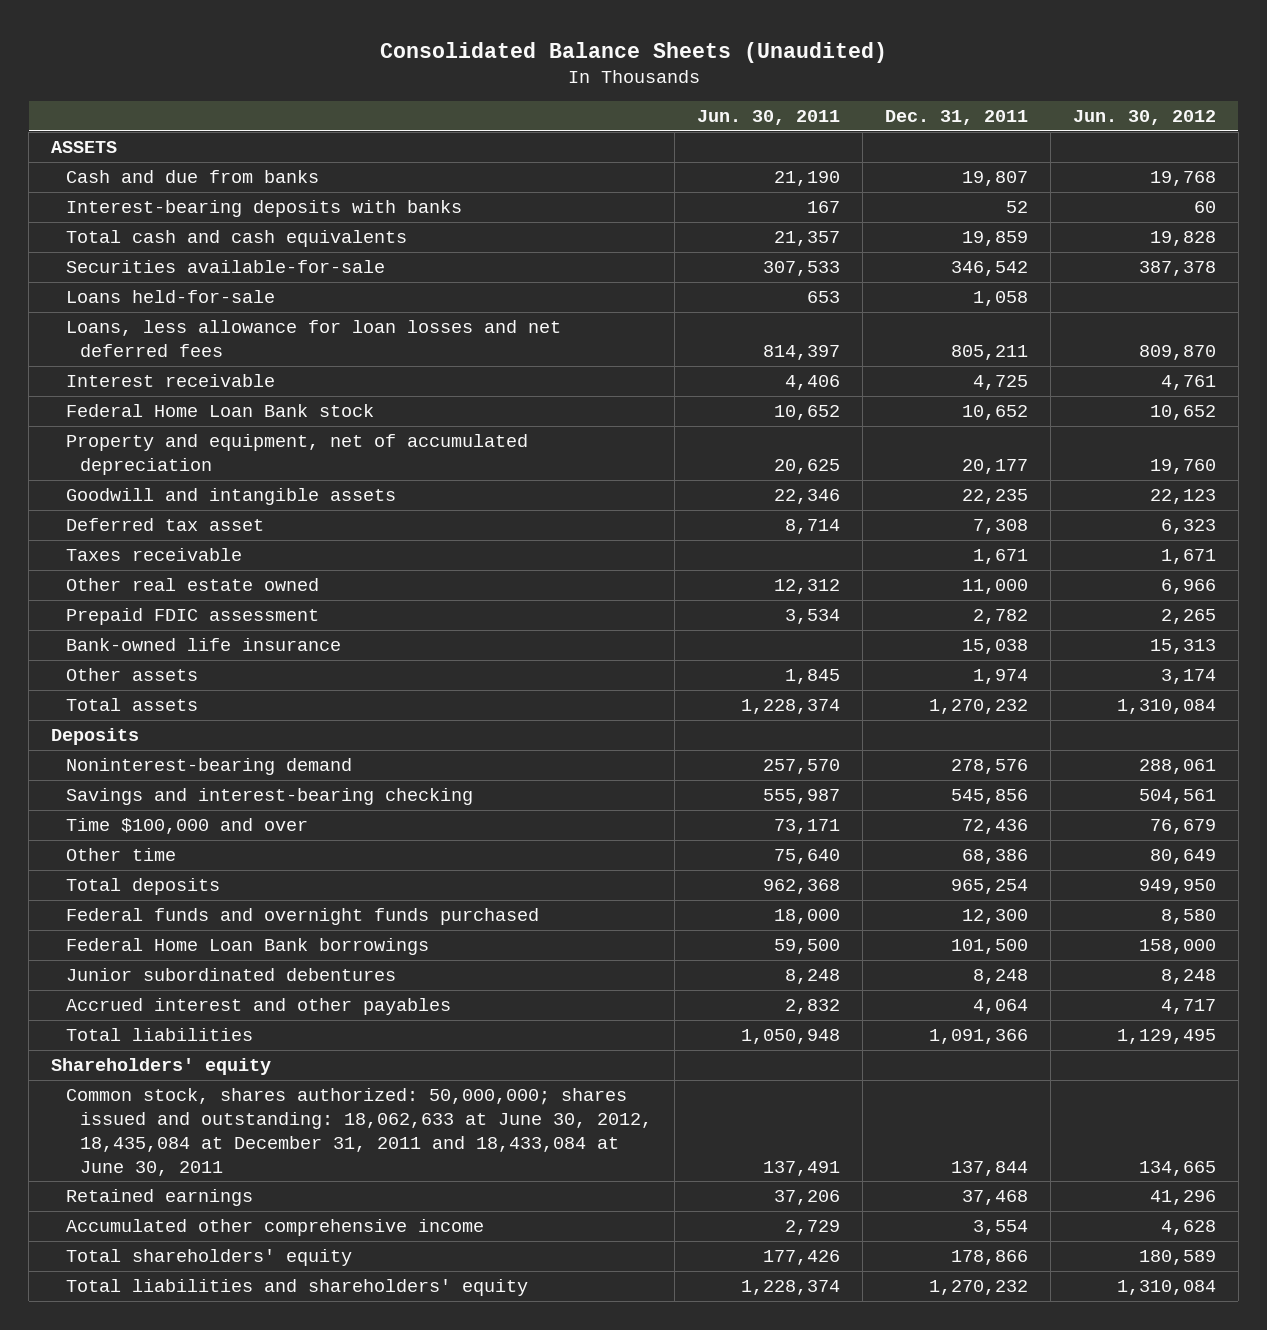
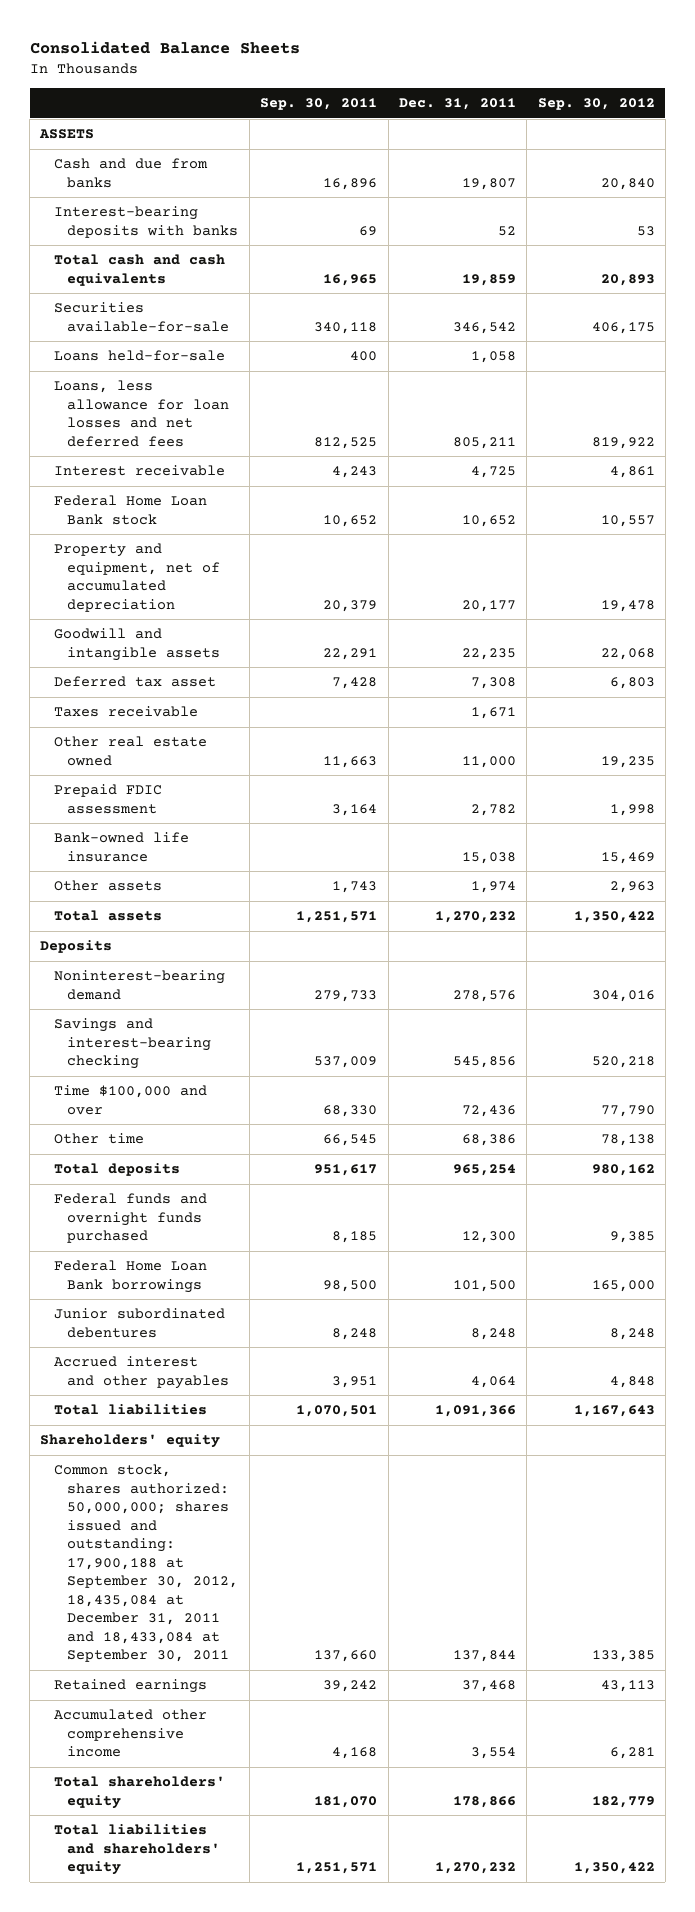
[379,41,887,63] Consolidated Balance Sheets (Unaudited) -> [29,40,300,54] Consolidated Balance Sheets
[696,110,840,126] Jun. 30, 2011 -> none
[1072,110,1216,126] Jun. 30, 2012 -> none
none -> [260,98,378,111] Sep. 30, 2011
none -> [537,98,655,111] Sep. 30, 2012
[65,1087,652,1176] Common stock, shares authorized: 50,000,000; shares issued and outstanding: 18,062,633 at June 30, 2012, 18,435,084 at December 31, 2011 and 18,433,084 at June 30, 2011 -> [53,1464,239,1663] Common stock, shares authorized: 50,000,000; shares issued and outstanding: 17,900,188 at September 30, 2012, 18,435,084 at December 31, 2011 and 18,433,084 at September 30, 2011

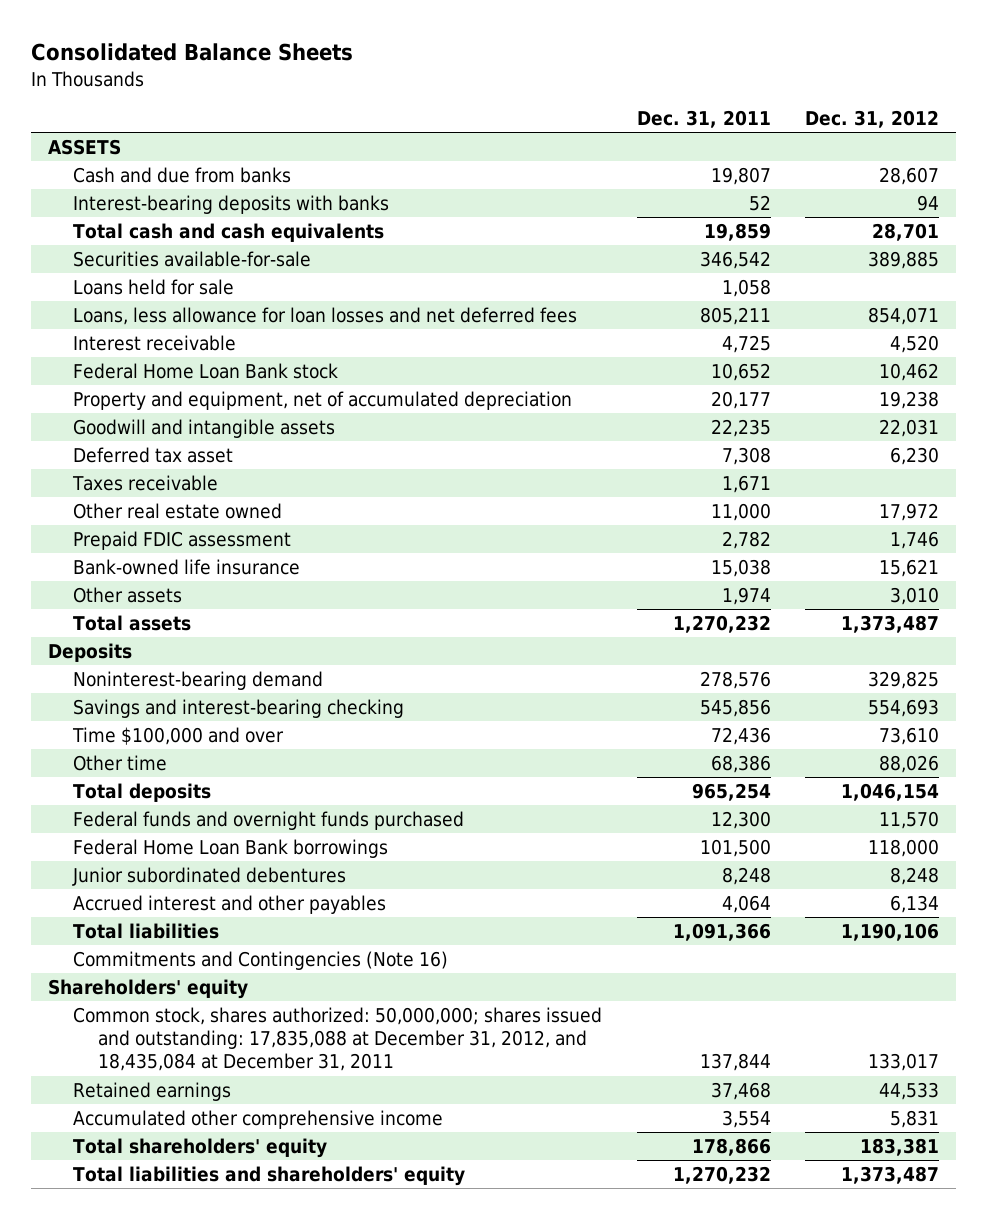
[260,98,378,111] Sep. 30, 2011 -> none
[537,98,655,111] Sep. 30, 2012 -> none
none -> [805,110,940,129] Dec. 31, 2012
[53,350,225,362] Loans held-for-sale -> [73,278,235,295] Loans held for sale
none -> [73,950,449,970] Commitments and Contingencies (Note 16)
[53,1464,239,1663] Common stock, shares authorized: 50,000,000; shares issued and outstanding: 17,900,188 at September 30, 2012, 18,435,084 at December 31, 2011 and 18,433,084 at September 30, 2011 -> [73,1006,603,1072] Common stock, shares authorized: 50,000,000; shares issued and outstanding: 17,835,088 at December 31, 2012, and 18,435,084 at December 31, 2011

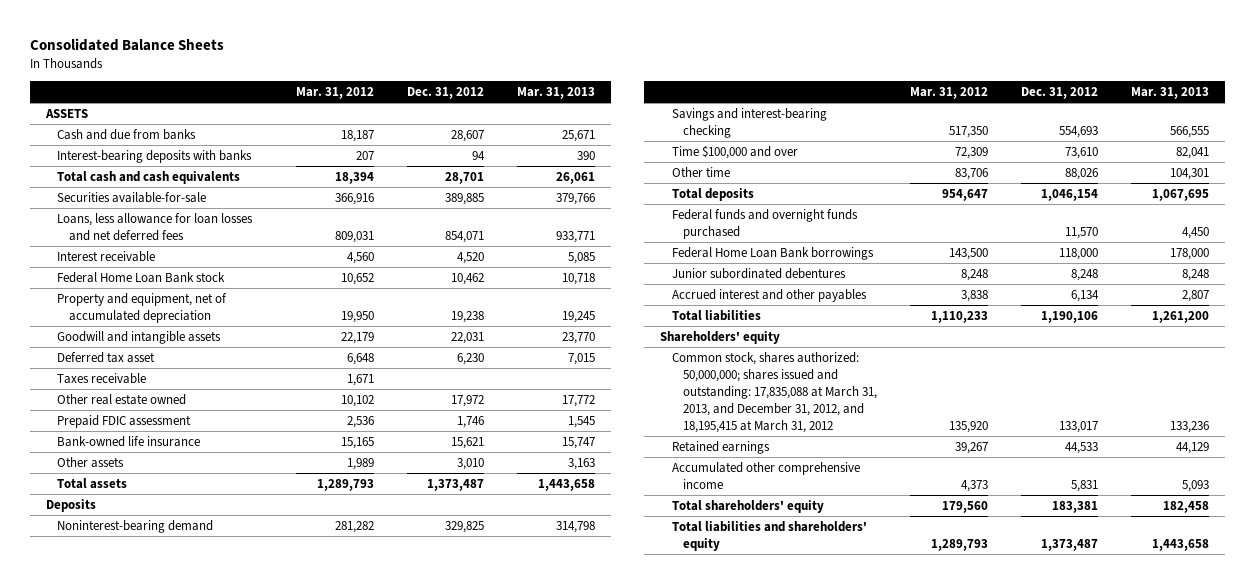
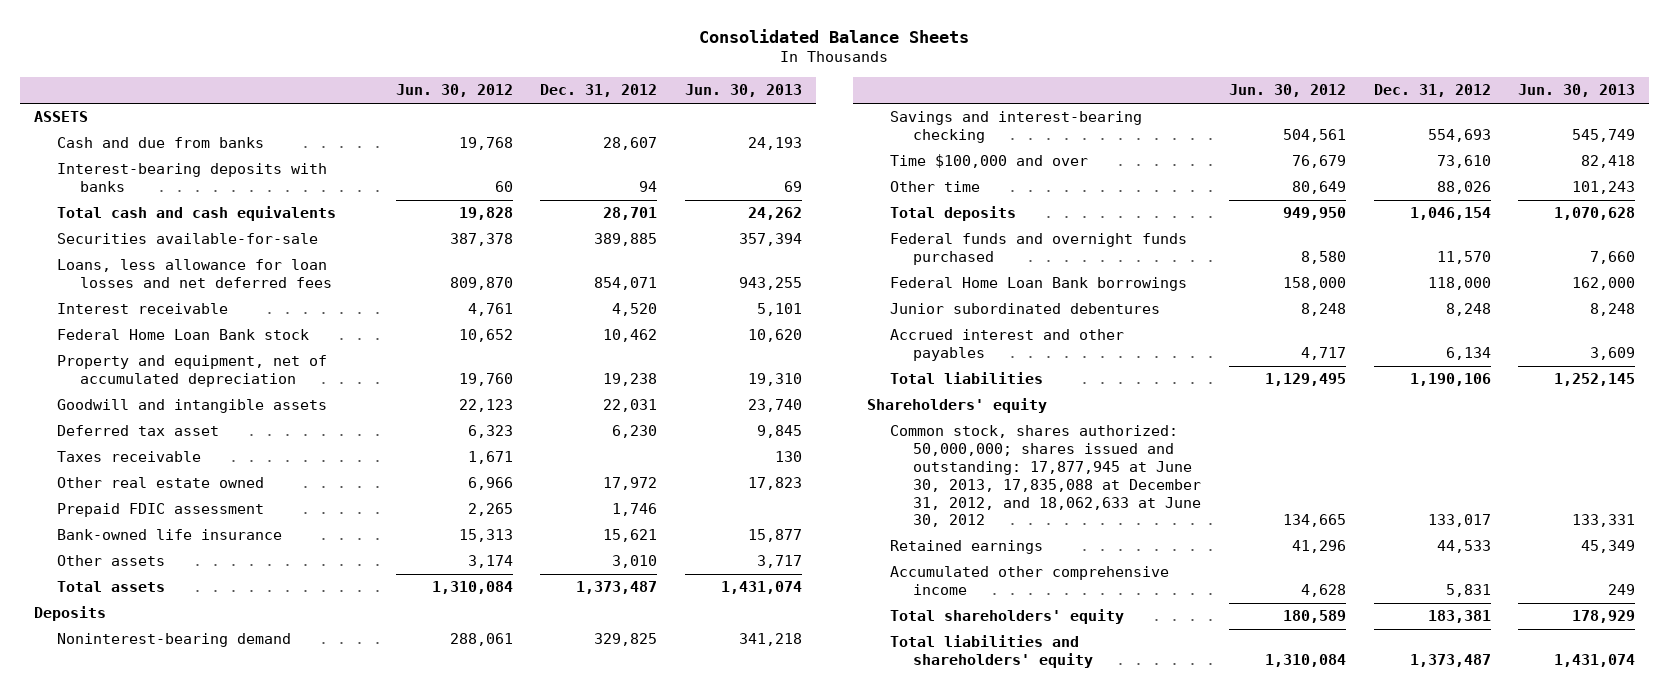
[295,86,374,99] Mar. 31, 2012 -> none
[516,86,595,99] Mar. 31, 2013 -> none
none -> [395,84,513,98] Jun. 30, 2012
none -> [685,84,803,98] Jun. 30, 2013
[671,352,877,433] Common stock, shares authorized: 50,000,000; shares issued and outstanding: 17,835,088 at March 31, 2013, and December 31, 2012, and 18,195,415 at March 31, 2012 -> [889,425,1201,528] Common stock, shares authorized: 50,000,000; shares issued and outstanding: 17,877,945 at June 30, 2013, 17,835,088 at December 31, 2012, and 18,062,633 at June 30, 2012

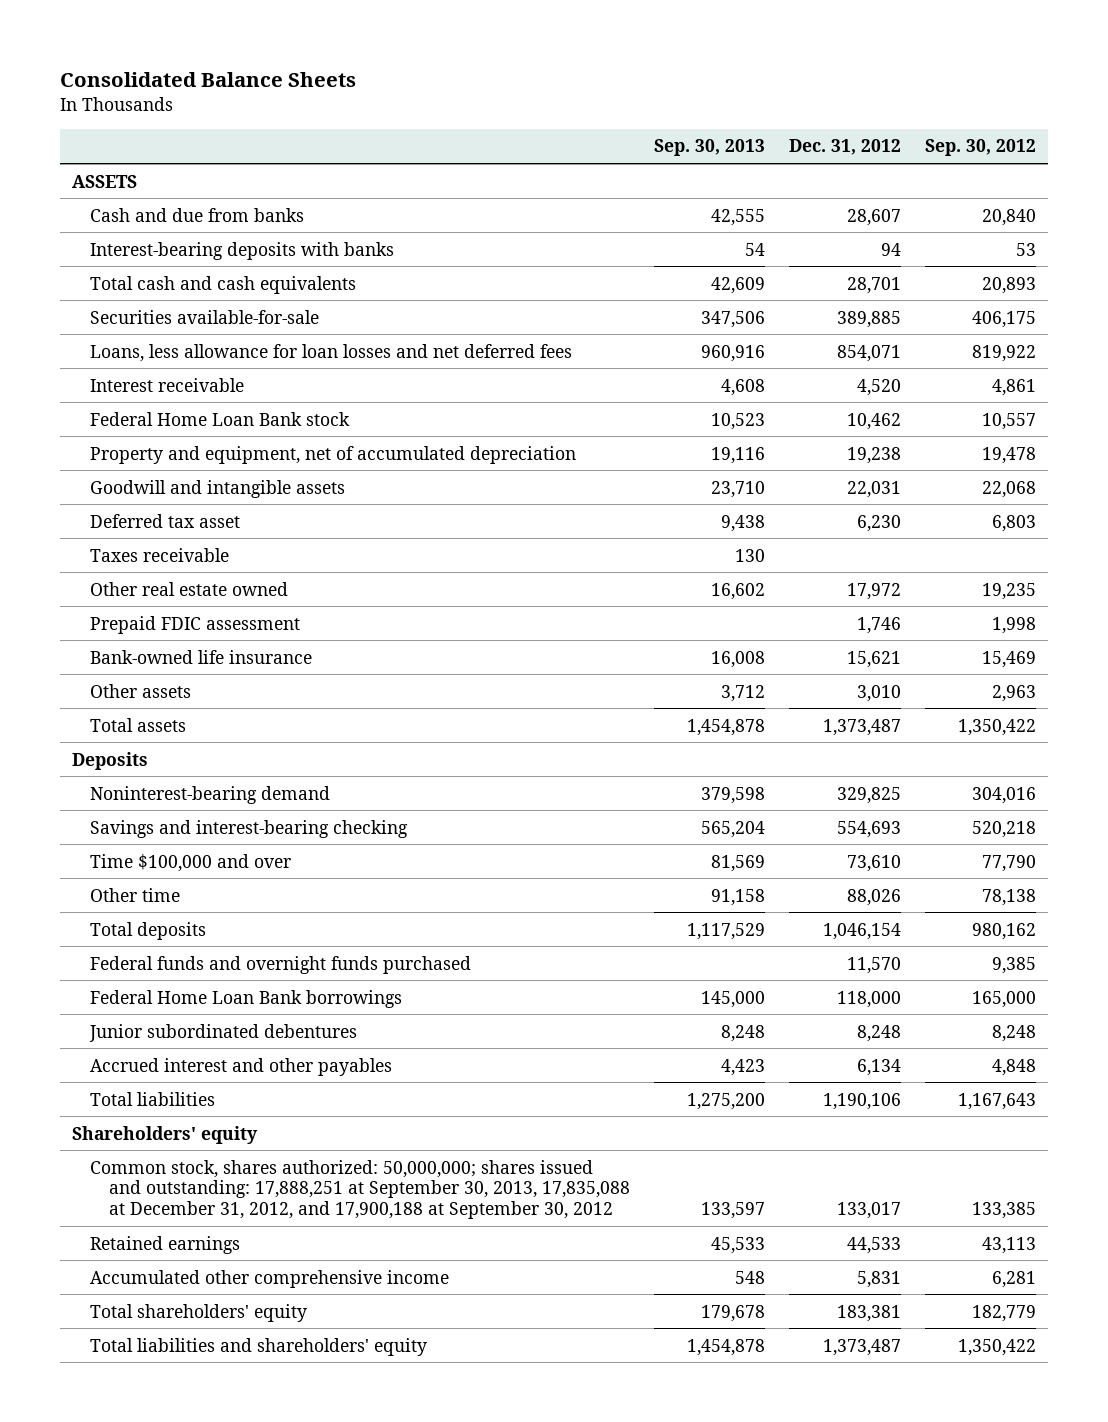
[395,84,513,98] Jun. 30, 2012 -> none
[685,84,803,98] Jun. 30, 2013 -> none
none -> [654,139,766,157] Sep. 30, 2013
none -> [925,139,1037,157] Sep. 30, 2012
[889,425,1201,528] Common stock, shares authorized: 50,000,000; shares issued and outstanding: 17,877,945 at June 30, 2013, 17,835,088 at December 31, 2012, and 18,062,633 at June 30, 2012 -> [90,1159,631,1220] Common stock, shares authorized: 50,000,000; shares issued and outstanding: 17,888,251 at September 30, 2013, 17,835,088 at December 31, 2012, and 17,900,188 at September 30, 2012

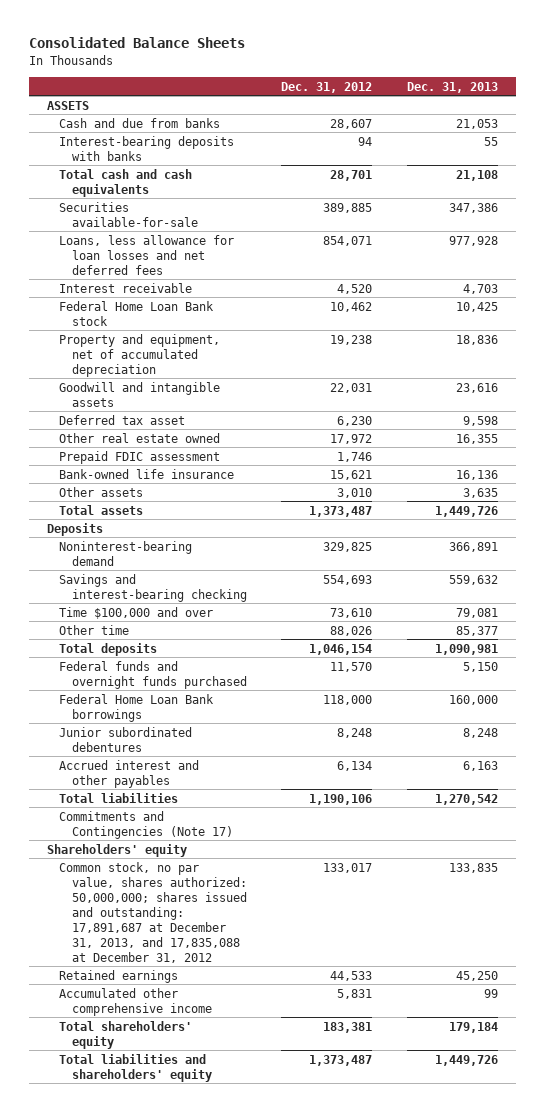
[654,139,766,157] Sep. 30, 2013 -> none
[925,139,1037,157] Sep. 30, 2012 -> none
none -> [407,81,499,93] Dec. 31, 2013
[90,547,230,562] Taxes receivable -> none
none -> [59,810,233,839] Commitments and Contingencies (Note 17)
[90,1159,631,1220] Common stock, shares authorized: 50,000,000; shares issued and outstanding: 17,888,251 at September 30, 2013, 17,835,088 at December 31, 2012, and 17,900,188 at September 30, 2012 -> [59,861,247,963] Common stock, no par value, shares authorized: 50,000,000; shares issued and outstanding: 17,891,687 at December 31, 2013, and 17,835,088 at December 31, 2012

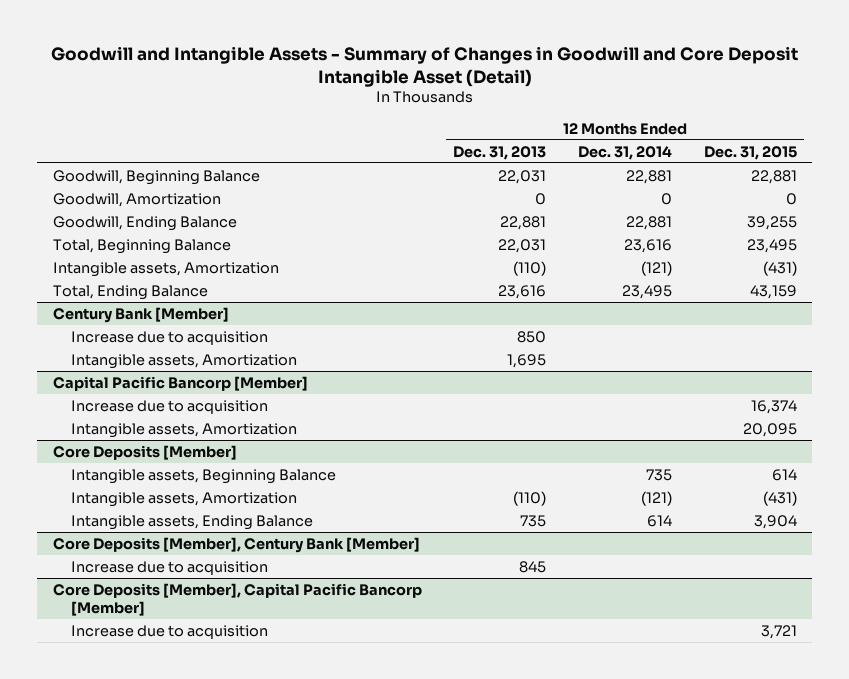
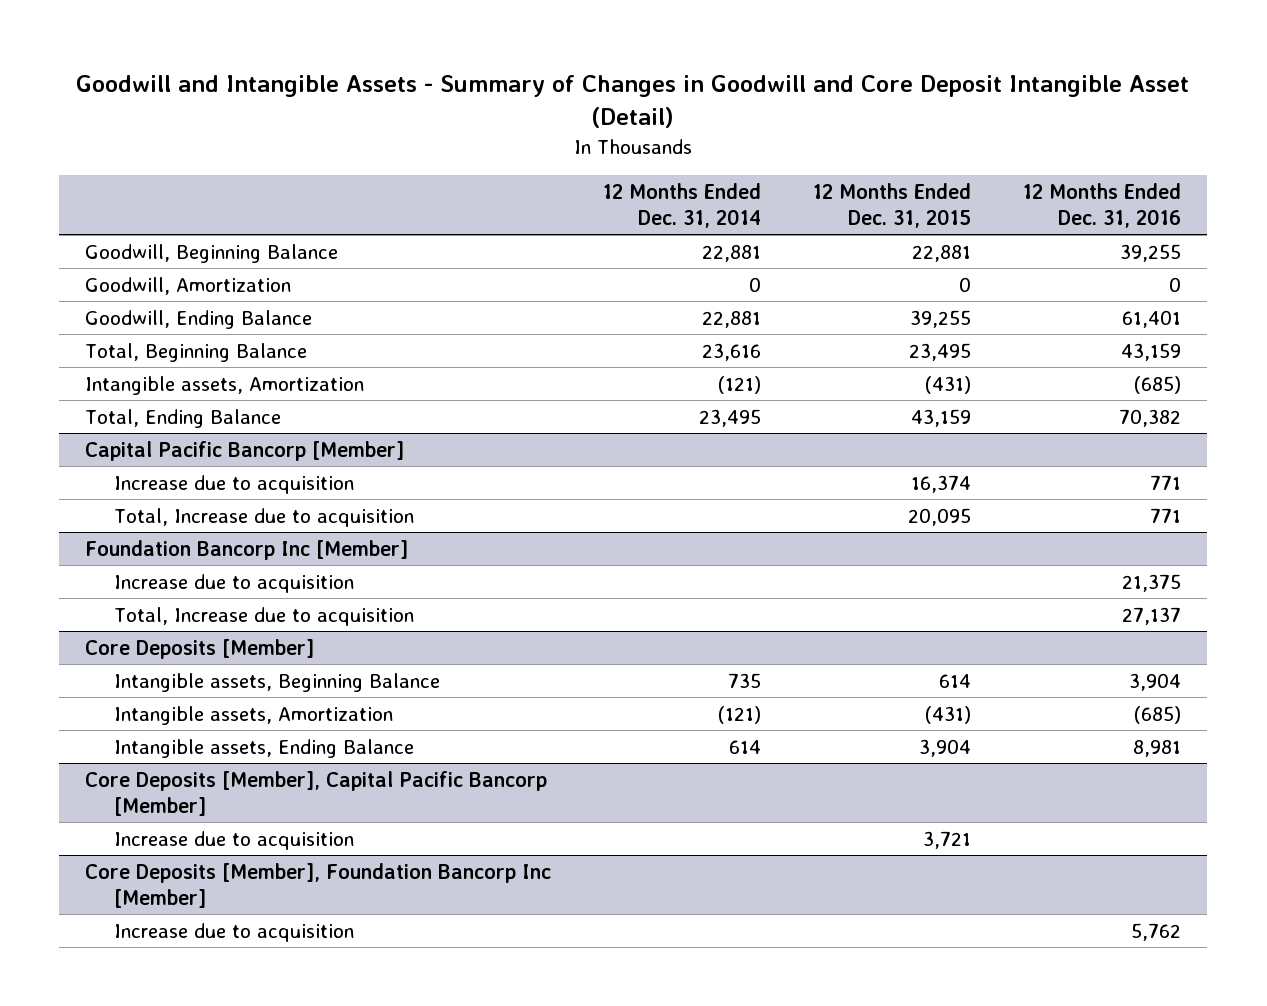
[453,145,547,160] Dec. 31, 2013 -> none
none -> [1023,182,1182,229] 12 Months Ended Dec. 31, 2016
[52,306,229,323] Century Bank [Member] -> none
[71,330,269,345] Increase due to acquisition -> none
[71,353,298,369] Intangible assets, Amortization -> none
[71,422,298,438] Intangible assets, Amortization -> [114,507,415,527] Total, Increase due to acquisition
none -> [85,539,409,560] Foundation Bancorp Inc [Member]
none -> [114,573,355,593] Increase due to acquisition
none -> [114,606,415,626] Total, Increase due to acquisition
[52,536,420,553] Core Deposits [Member], Century Bank [Member] -> none
[71,560,269,575] Increase due to acquisition -> none
none -> [85,862,552,908] Core Deposits [Member], Foundation Bancorp Inc [Member]
none -> [114,922,355,942] Increase due to acquisition

